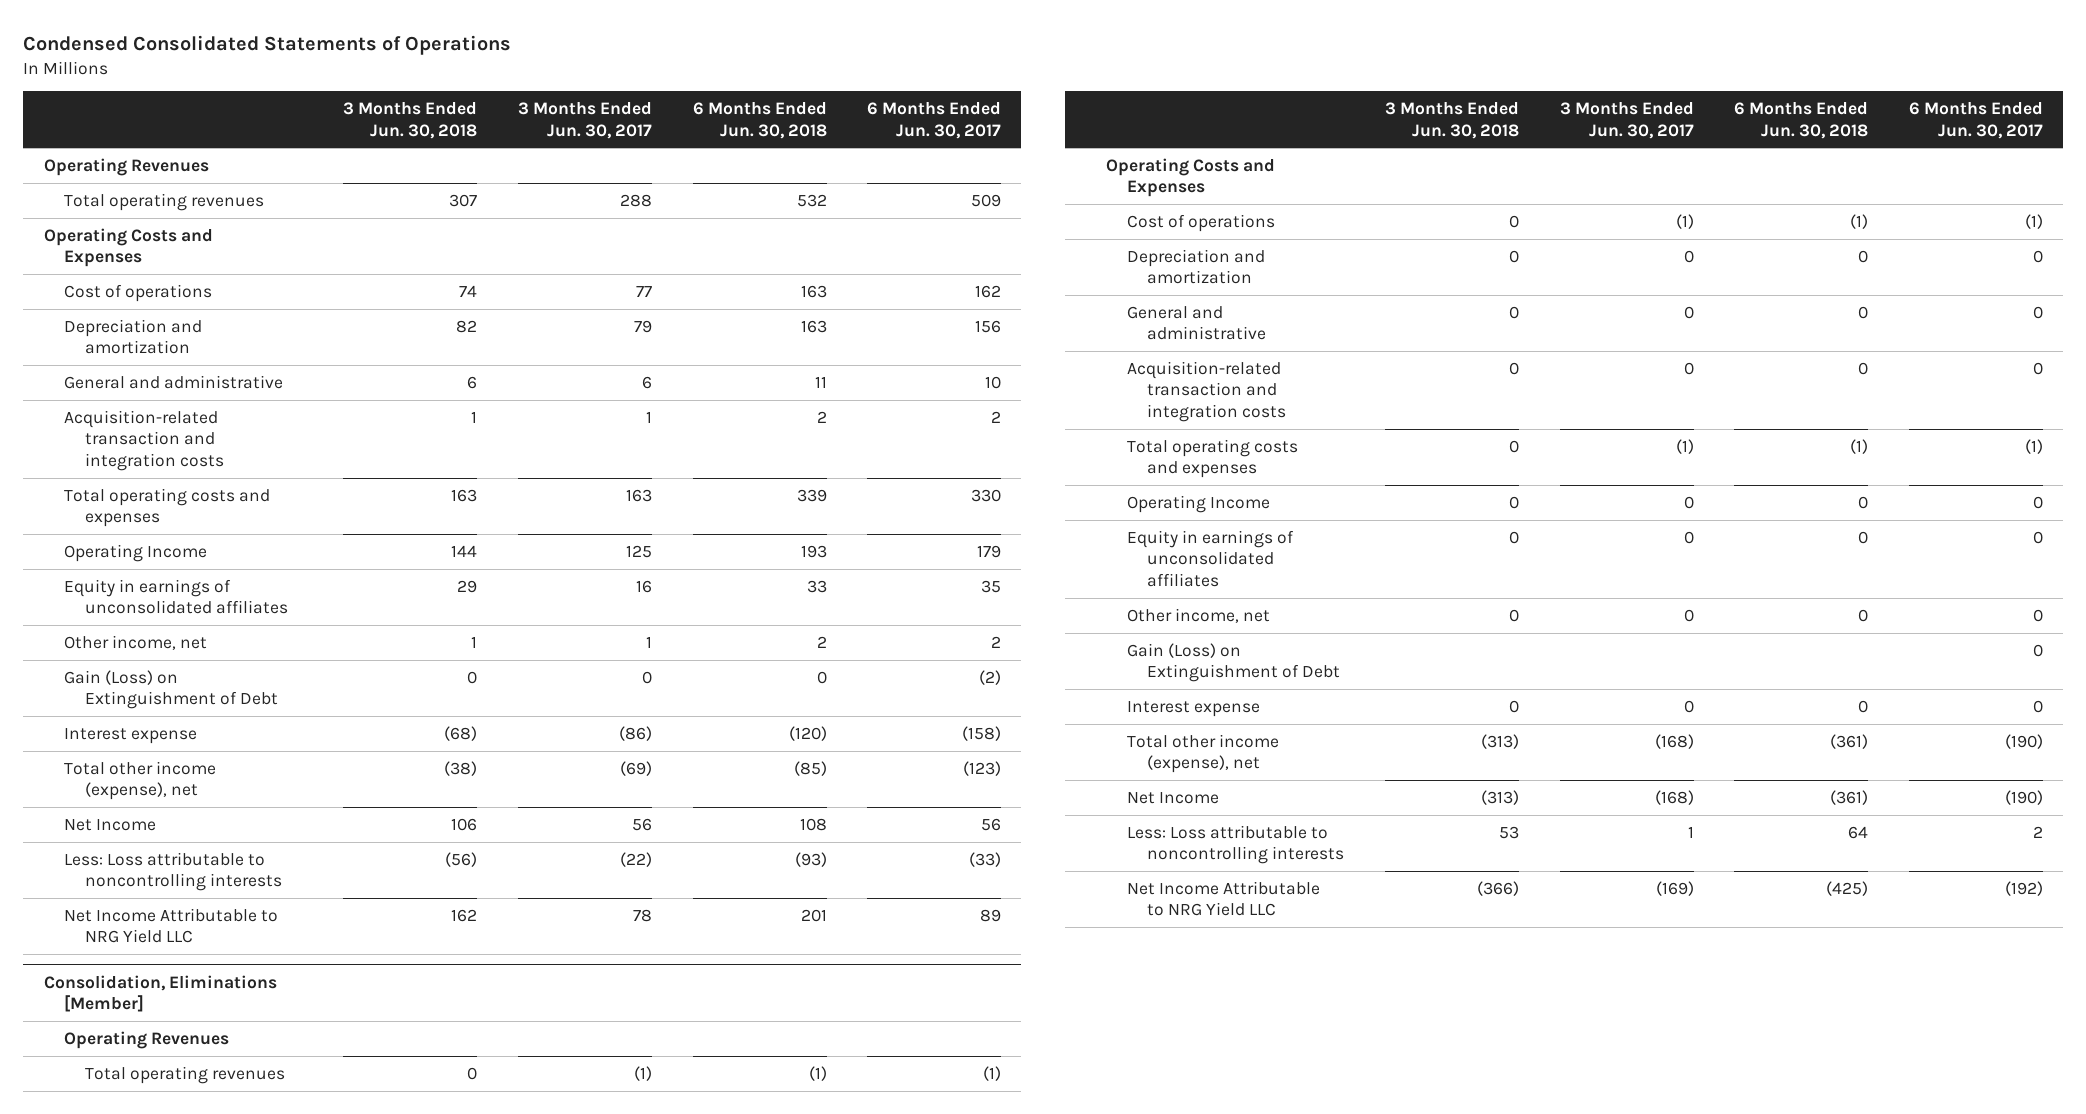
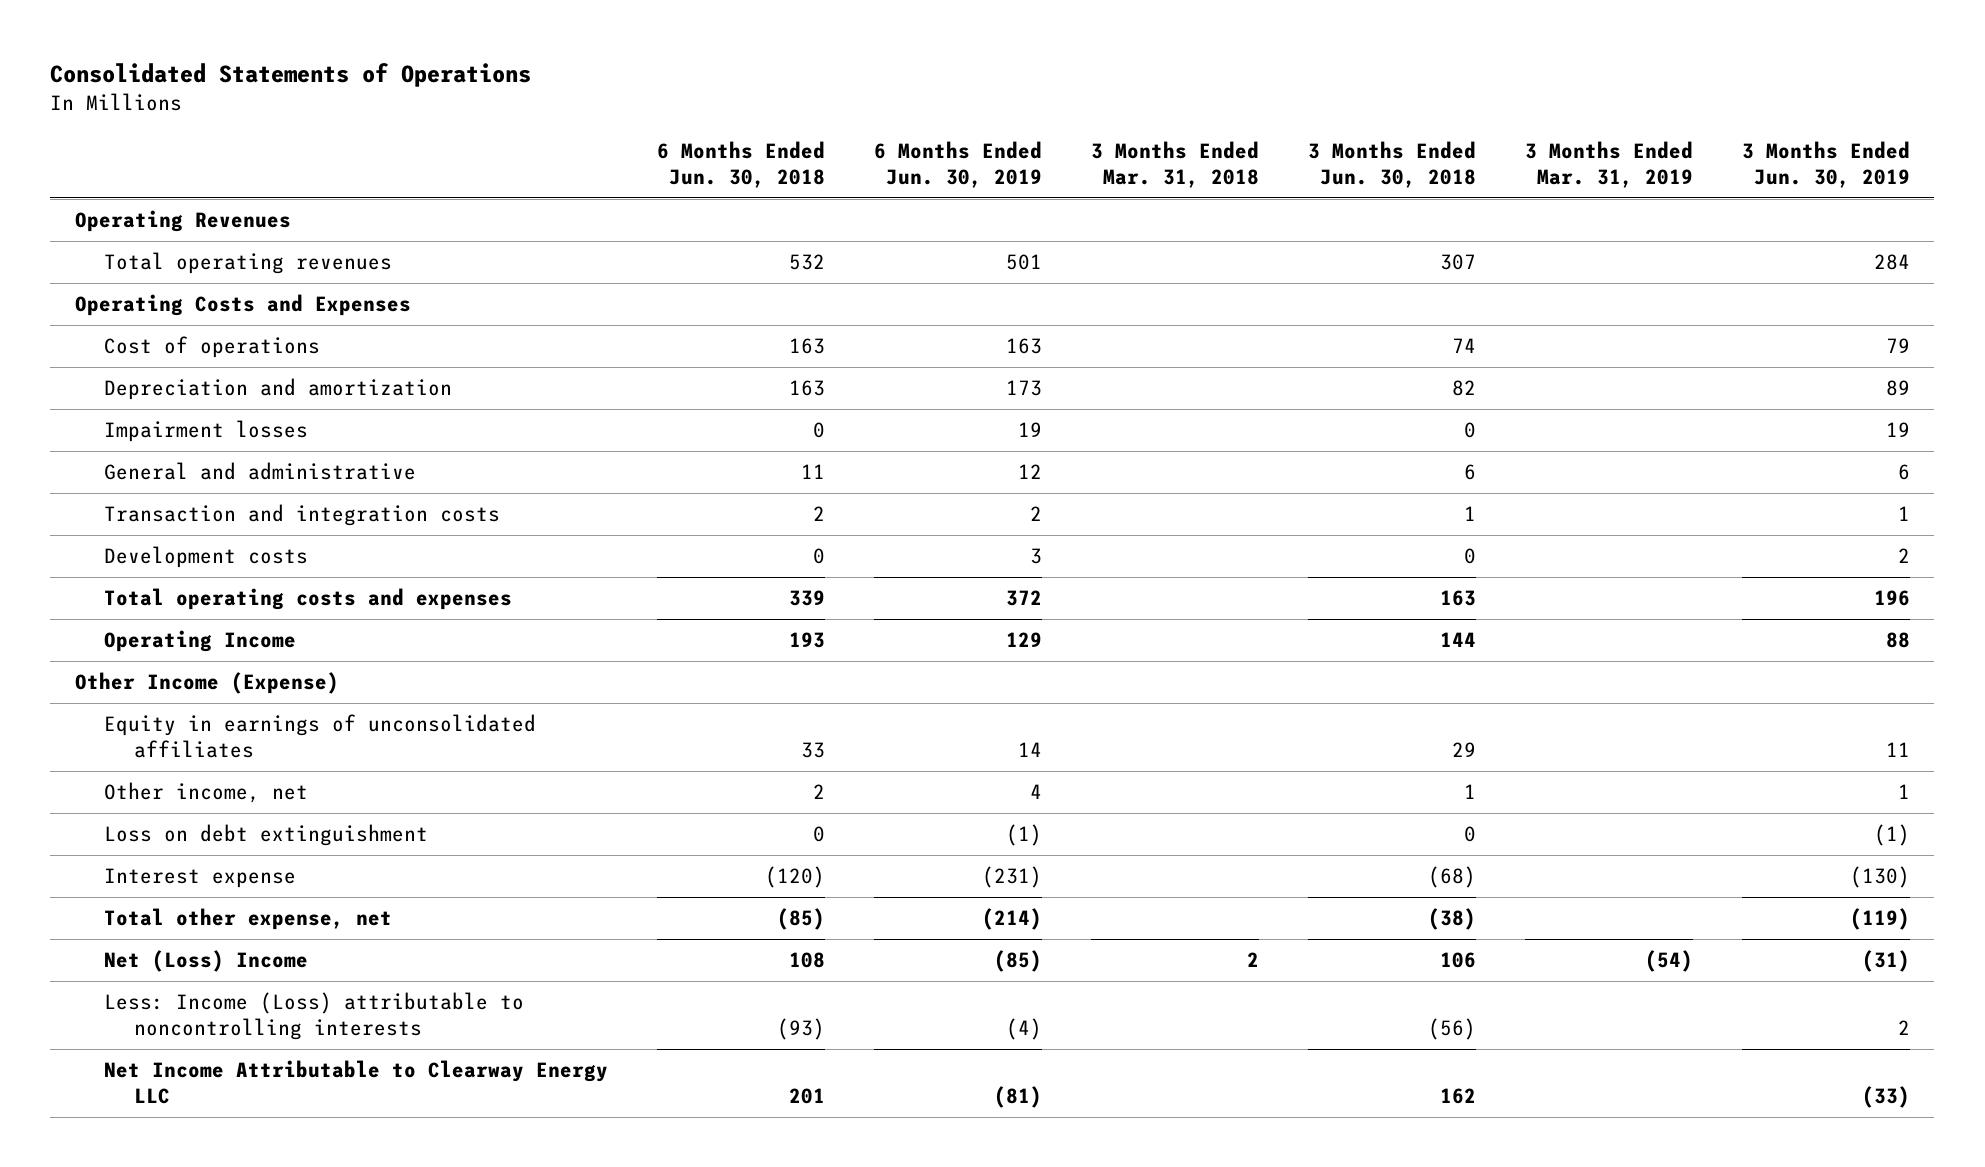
[23,35,512,56] Condensed Consolidated Statements of Operations -> [50,63,532,88] Consolidated Statements of Operations
[517,101,652,139] 3 Months Ended Jun. 30, 2017 -> none
[867,101,1002,139] 6 Months Ended Jun. 30, 2017 -> none
none -> [874,141,1043,189] 6 Months Ended Jun. 30, 2019
none -> [1091,141,1260,189] 3 Months Ended Mar. 31, 2018
none -> [1524,141,1693,189] 3 Months Ended Mar. 31, 2019
none -> [1741,141,1910,189] 3 Months Ended Jun. 30, 2019
none -> [104,419,309,442] Impairment losses
[64,409,224,471] Acquisition-related transaction and integration costs -> [104,503,501,526] Transaction and integration costs
none -> [104,545,309,568] Development costs
none -> [74,671,339,694] Other Income (Expense)
[64,669,278,710] Gain (Loss) on Extinguishment of Debt -> [104,823,429,846] Loss on debt extinguishment
[43,974,277,1013] Consolidation, Eliminations [Member] -> none
[64,1030,230,1049] Operating Revenues -> none
[84,1065,285,1084] Total operating revenues -> none
[1105,157,1275,198] Operating Costs and Expenses -> none
[1126,213,1275,232] Cost of operations -> none
[1126,248,1265,285] Depreciation and amortization -> none
[1126,305,1267,341] General and administrative -> none
[1126,360,1287,422] Acquisition-related transaction and integration costs -> none
[1126,438,1298,479] Total operating costs and expenses -> none
[1126,494,1270,513] Operating Income -> none
[1126,529,1294,587] Equity in earnings of unconsolidated affiliates -> none
[1126,607,1270,623] Other income, net -> none
[1126,642,1341,683] Gain (Loss) on Extinguishment of Debt -> none
[1126,700,1260,717] Interest expense -> none
[1126,733,1279,774] Total other income (expense), net -> none
[1126,791,1219,804] Net Income -> none
[1126,824,1345,865] Less: Loss attributable to noncontrolling interests -> none
[1126,880,1320,917] Net Income Attributable to NRG Yield LLC -> none
[64,760,217,801] Total other income (expense), net -> [104,907,393,930] Total other expense, net
[64,818,157,831] Net Income -> [104,949,309,972] Net (Loss) Income
[64,851,282,892] Less: Loss attributable to noncontrolling interests -> [104,991,525,1040] Less: Income (Loss) attributable to noncontrolling interests
[64,907,279,944] Net Income Attributable to NRG Yield LLC -> [104,1059,609,1104] Net Income Attributable to Clearway Energy LLC

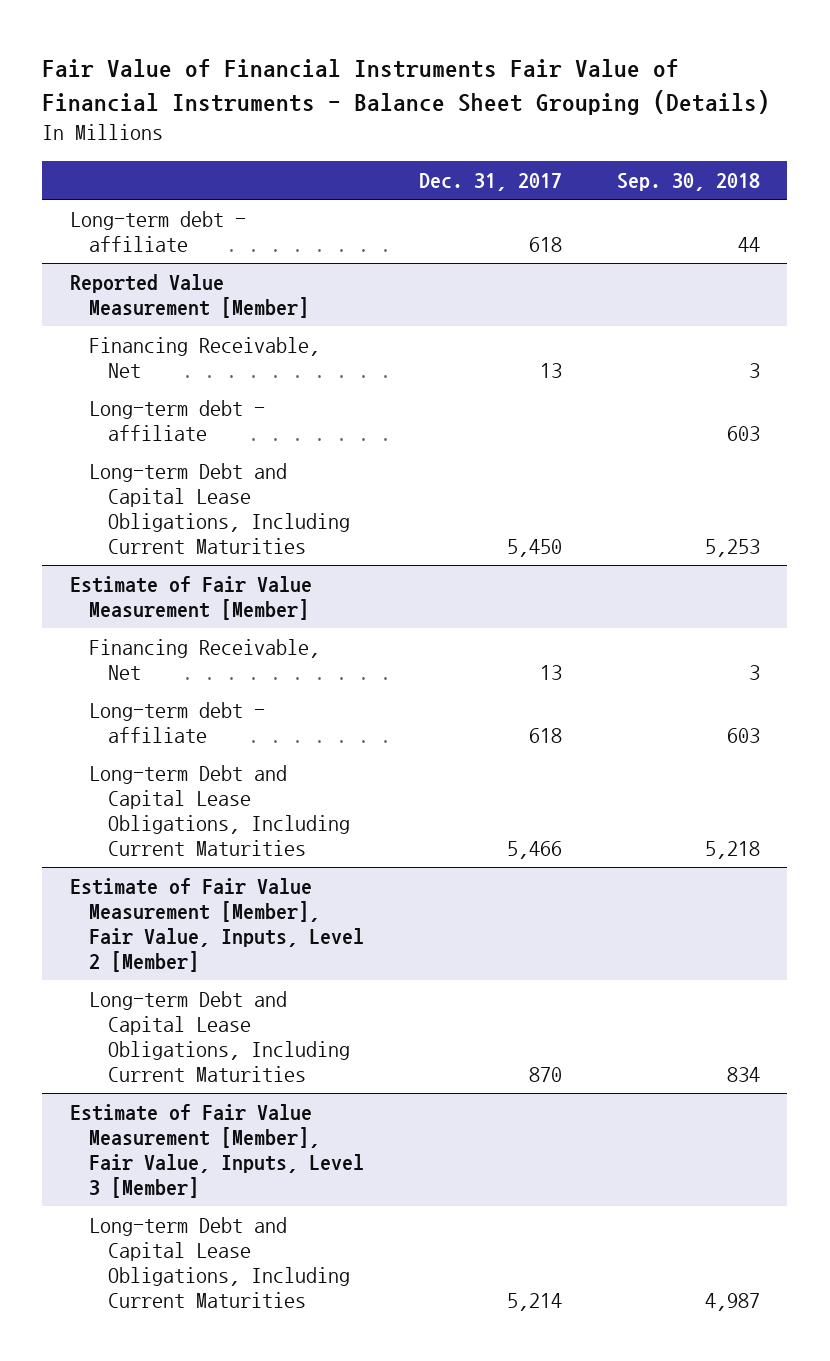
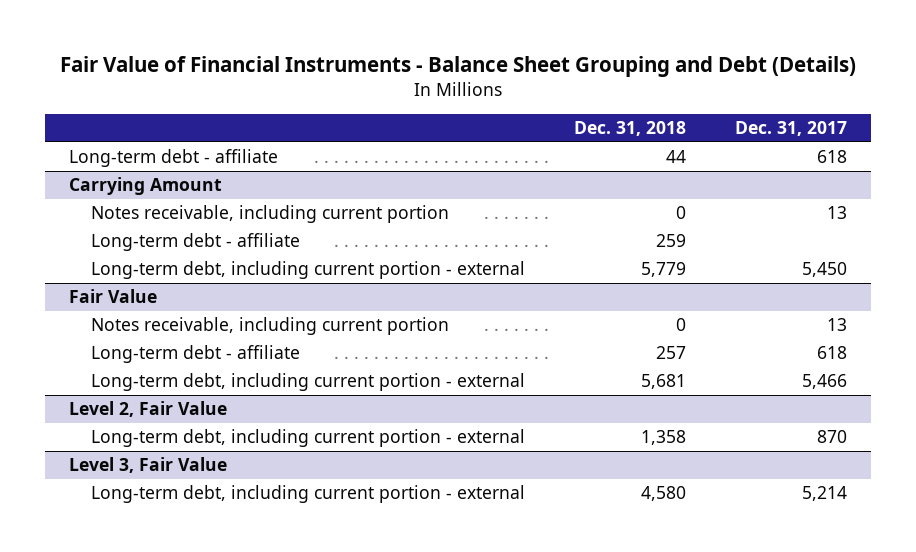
[42,59,771,115] Fair Value of Financial Instruments Fair Value of Financial Instruments - Balance Sheet Grouping (Details) -> [60,56,857,78] Fair Value of Financial Instruments - Balance Sheet Grouping and Debt (Details)
[616,173,760,192] Sep. 30, 2018 -> none
none -> [573,120,686,136] Dec. 31, 2018
[69,273,309,319] Reported Value Measurement [Member] -> [69,177,223,196] Carrying Amount
[88,336,320,379] Financing Receivable, Net -> [90,205,449,224] Notes receivable, including current portion
[88,462,350,555] Long-term Debt and Capital Lease Obligations, Including Current Maturities -> [90,261,525,280] Long-term debt, including current portion - external
[69,575,312,621] Estimate of Fair Value Measurement [Member] -> [69,289,158,304] Fair Value
[88,638,320,681] Financing Receivable, Net -> [90,317,449,336] Notes receivable, including current portion
[69,877,364,973] Estimate of Fair Value Measurement [Member], Fair Value, Inputs, Level 2 [Member] -> none
[69,1103,364,1199] Estimate of Fair Value Measurement [Member], Fair Value, Inputs, Level 3 [Member] -> none
[88,764,350,857] Long-term Debt and Capital Lease Obligations, Including Current Maturities -> [90,373,525,392] Long-term debt, including current portion - external
none -> [69,401,228,418] Level 2, Fair Value
[88,990,350,1083] Long-term Debt and Capital Lease Obligations, Including Current Maturities -> [90,429,525,448] Long-term debt, including current portion - external
none -> [69,457,228,474] Level 3, Fair Value
[88,1216,350,1309] Long-term Debt and Capital Lease Obligations, Including Current Maturities -> [90,485,525,504] Long-term debt, including current portion - external

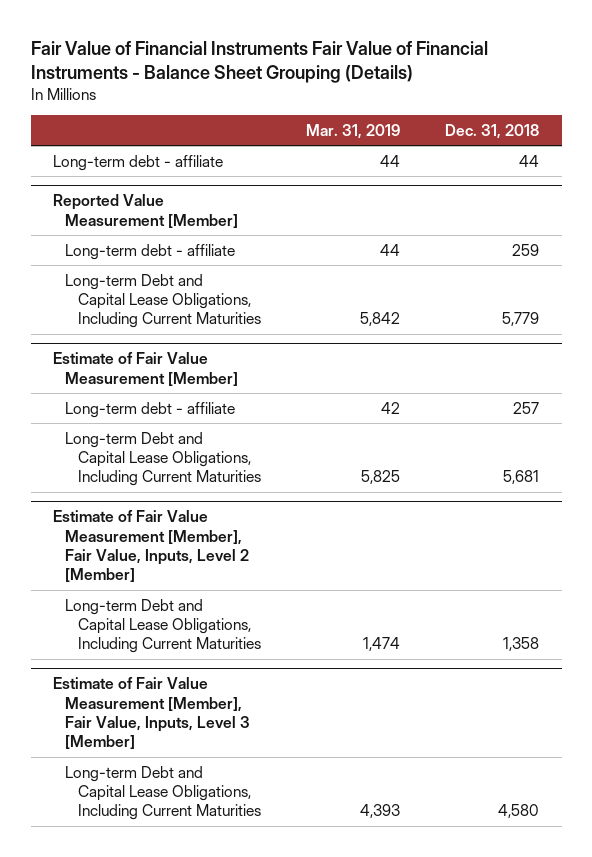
[60,56,857,78] Fair Value of Financial Instruments - Balance Sheet Grouping and Debt (Details) -> [30,40,488,83] Fair Value of Financial Instruments Fair Value of Financial Instruments - Balance Sheet Grouping (Details)
[734,120,847,136] Dec. 31, 2017 -> none
none -> [305,123,400,139] Mar. 31, 2019
[90,205,449,224] Notes receivable, including current portion -> none
[69,177,223,196] Carrying Amount -> [53,194,239,228] Reported Value Measurement [Member]
[90,317,449,336] Notes receivable, including current portion -> none
[90,261,525,280] Long-term debt, including current portion - external -> [65,273,261,329] Long-term Debt and Capital Lease Obligations, Including Current Maturities
[69,289,158,304] Fair Value -> [53,352,239,386] Estimate of Fair Value Measurement [Member]
[69,401,228,418] Level 2, Fair Value -> none
[69,457,228,474] Level 3, Fair Value -> none
[90,373,525,392] Long-term debt, including current portion - external -> [65,431,261,487] Long-term Debt and Capital Lease Obligations, Including Current Maturities
none -> [53,510,250,583] Estimate of Fair Value Measurement [Member], Fair Value, Inputs, Level 2 [Member]
[90,429,525,448] Long-term debt, including current portion - external -> [65,598,261,654] Long-term Debt and Capital Lease Obligations, Including Current Maturities
none -> [53,677,251,750] Estimate of Fair Value Measurement [Member], Fair Value, Inputs, Level 3 [Member]
[90,485,525,504] Long-term debt, including current portion - external -> [65,765,261,821] Long-term Debt and Capital Lease Obligations, Including Current Maturities

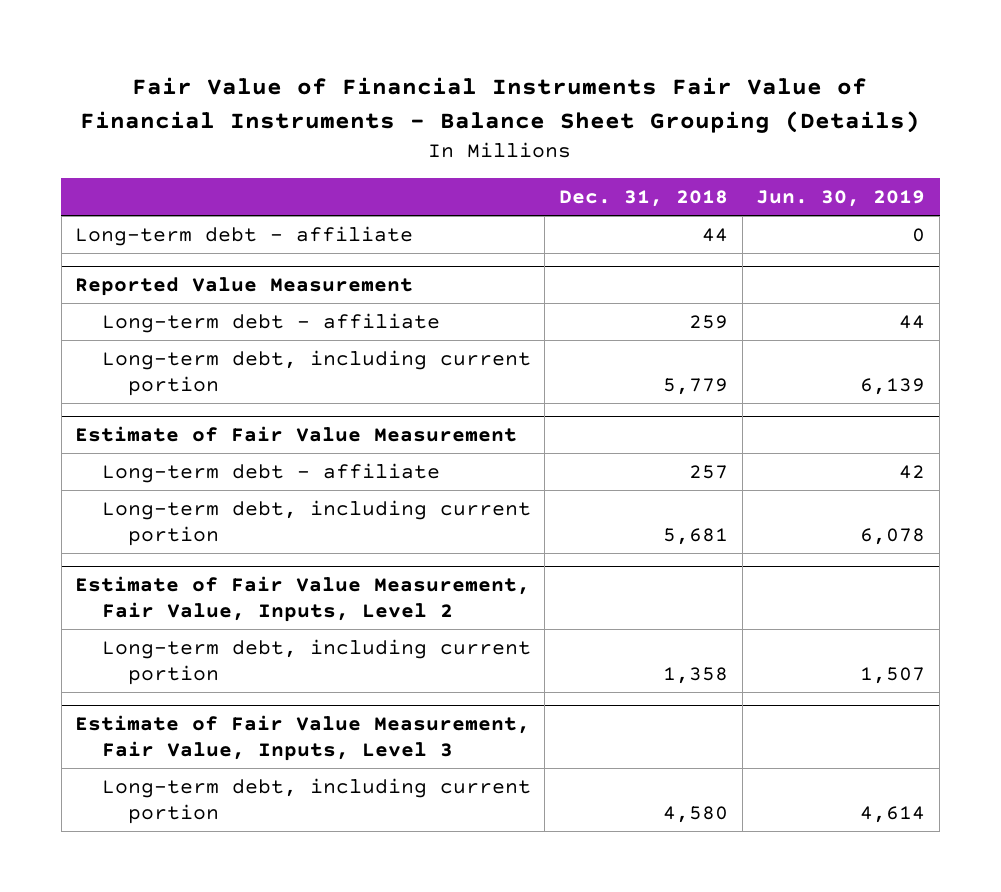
[305,123,400,139] Mar. 31, 2019 -> none
none -> [756,189,926,207] Jun. 30, 2019
[53,194,239,228] Reported Value Measurement [Member] -> [75,276,414,296] Reported Value Measurement
[65,273,261,329] Long-term Debt and Capital Lease Obligations, Including Current Maturities -> [101,349,531,397] Long-term debt, including current portion
[53,352,239,386] Estimate of Fair Value Measurement [Member] -> [75,425,518,442] Estimate of Fair Value Measurement
[65,431,261,487] Long-term Debt and Capital Lease Obligations, Including Current Maturities -> [101,499,531,547] Long-term debt, including current portion
[53,510,250,583] Estimate of Fair Value Measurement [Member], Fair Value, Inputs, Level 2 [Member] -> [75,575,531,623] Estimate of Fair Value Measurement, Fair Value, Inputs, Level 2
[65,598,261,654] Long-term Debt and Capital Lease Obligations, Including Current Maturities -> [101,638,531,686] Long-term debt, including current portion
[53,677,251,750] Estimate of Fair Value Measurement [Member], Fair Value, Inputs, Level 3 [Member] -> [75,714,531,762] Estimate of Fair Value Measurement, Fair Value, Inputs, Level 3
[65,765,261,821] Long-term Debt and Capital Lease Obligations, Including Current Maturities -> [101,777,531,825] Long-term debt, including current portion

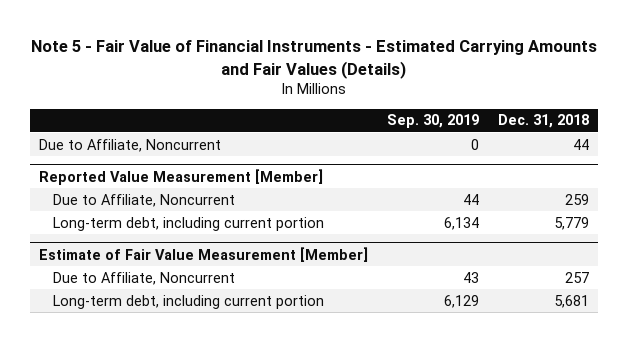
[80,77,921,133] Fair Value of Financial Instruments Fair Value of Financial Instruments - Balance Sheet Grouping (Details) -> [31,40,598,79] Note 5 - Fair Value of Financial Instruments - Estimated Carrying Amounts and Fair Values (Details)
[756,189,926,207] Jun. 30, 2019 -> none
none -> [387,114,480,129] Sep. 30, 2019
[75,225,414,246] Long-term debt - affiliate -> [39,138,222,152] Due to Affiliate, Noncurrent
[75,276,414,296] Reported Value Measurement -> [39,168,324,185] Reported Value Measurement [Member]
[101,312,440,333] Long-term debt - affiliate -> [53,193,236,207] Due to Affiliate, Noncurrent
[75,425,518,442] Estimate of Fair Value Measurement -> [39,246,369,262] Estimate of Fair Value Measurement [Member]
[101,462,440,483] Long-term debt - affiliate -> [53,271,236,285] Due to Affiliate, Noncurrent
[75,575,531,623] Estimate of Fair Value Measurement, Fair Value, Inputs, Level 2 -> none
[101,638,531,686] Long-term debt, including current portion -> none
[75,714,531,762] Estimate of Fair Value Measurement, Fair Value, Inputs, Level 3 -> none
[101,777,531,825] Long-term debt, including current portion -> none

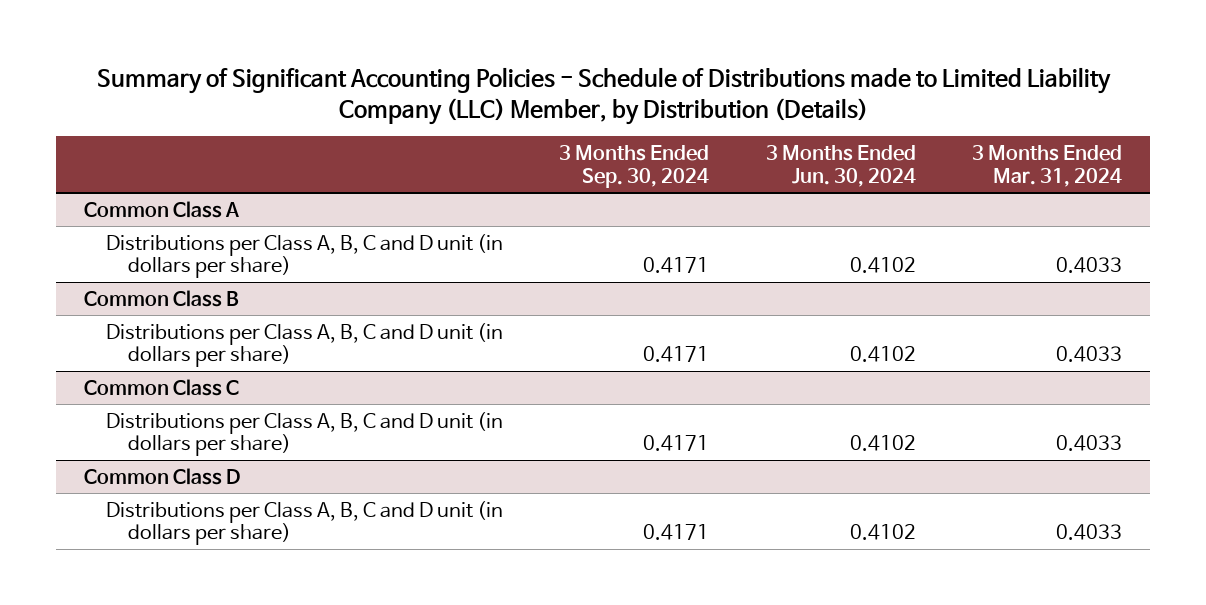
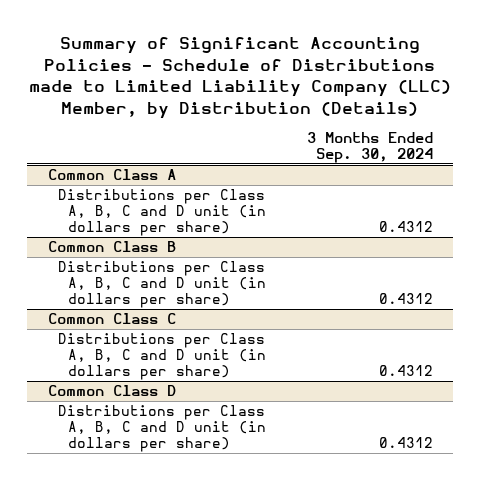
[765,144,916,187] 3 Months Ended Jun. 30, 2024 -> none
[971,144,1122,187] 3 Months Ended Mar. 31, 2024 -> none
[643,257,710,274] 0.4171 -> [378,221,433,233] 0.4312
[643,346,710,363] 0.4171 -> [378,293,433,305] 0.4312
[643,435,710,452] 0.4171 -> [378,365,433,377] 0.4312
[643,524,710,541] 0.4171 -> [378,437,433,449] 0.4312

